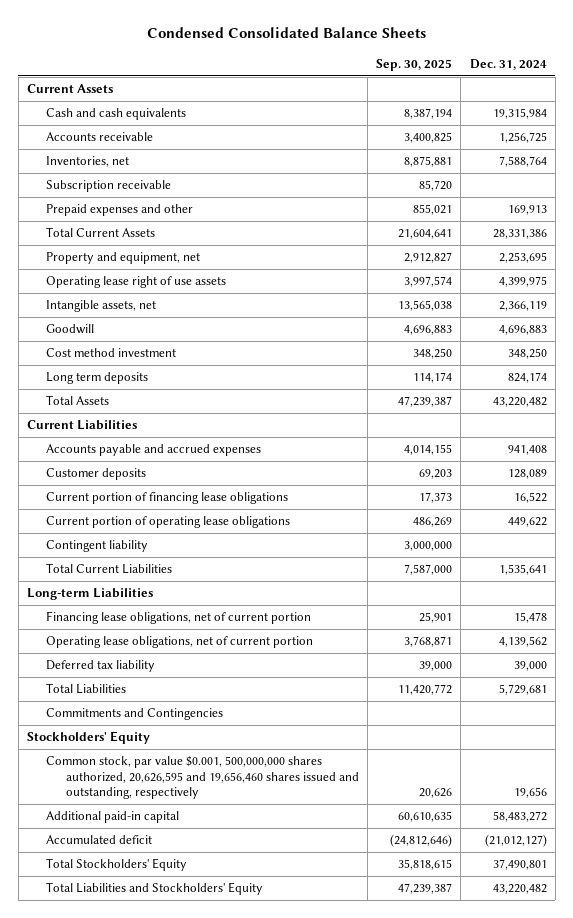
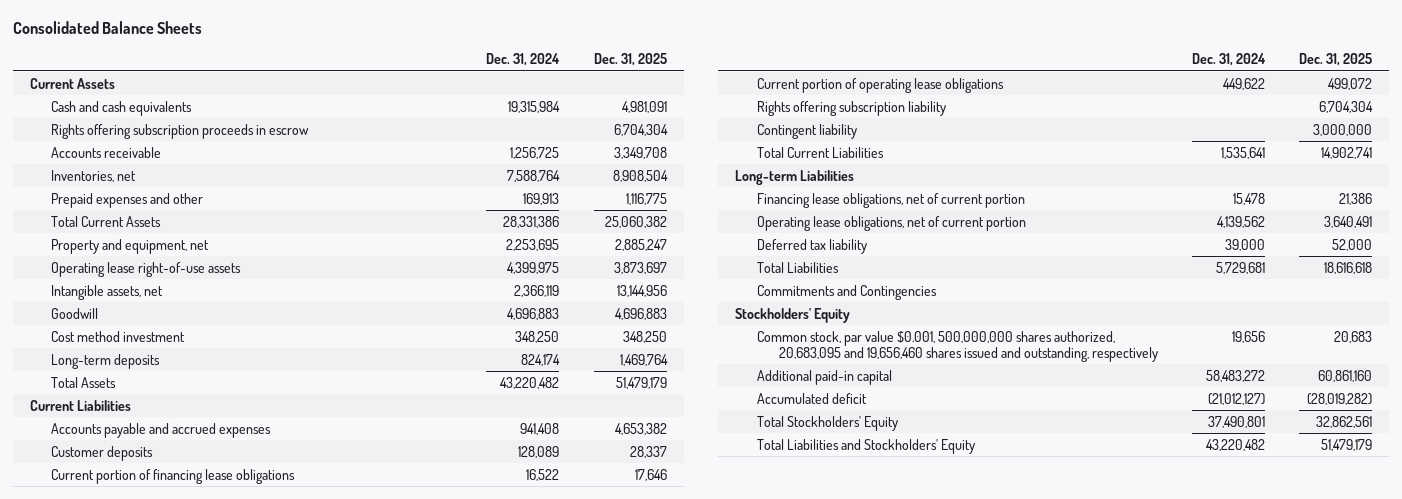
[146,27,426,39] Condensed Consolidated Balance Sheets -> [12,21,202,35] Consolidated Balance Sheets
[376,58,453,71] Sep. 30, 2025 -> none
none -> [593,53,667,67] Dec. 31, 2025
none -> [51,123,310,139] Rights offering subscription proceeds in escrow
[46,180,172,193] Subscription receivable -> none
[46,276,227,289] Operating lease right of use assets -> [51,261,242,277] Operating lease right-of-use assets
[46,372,149,385] Long term deposits -> [51,353,161,369] Long-term deposits
none -> [757,100,947,116] Rights offering subscription liability
[46,756,359,799] Common stock, par value $0.001, 500,000,000 shares authorized, 20,626,595 and 19,656,460 shares issued and outstanding, respectively -> [757,330,1158,362] Common stock, par value $0.001, 500,000,000 shares authorized, 20,683,095 and 19,656,460 shares issued and outstanding, respectively

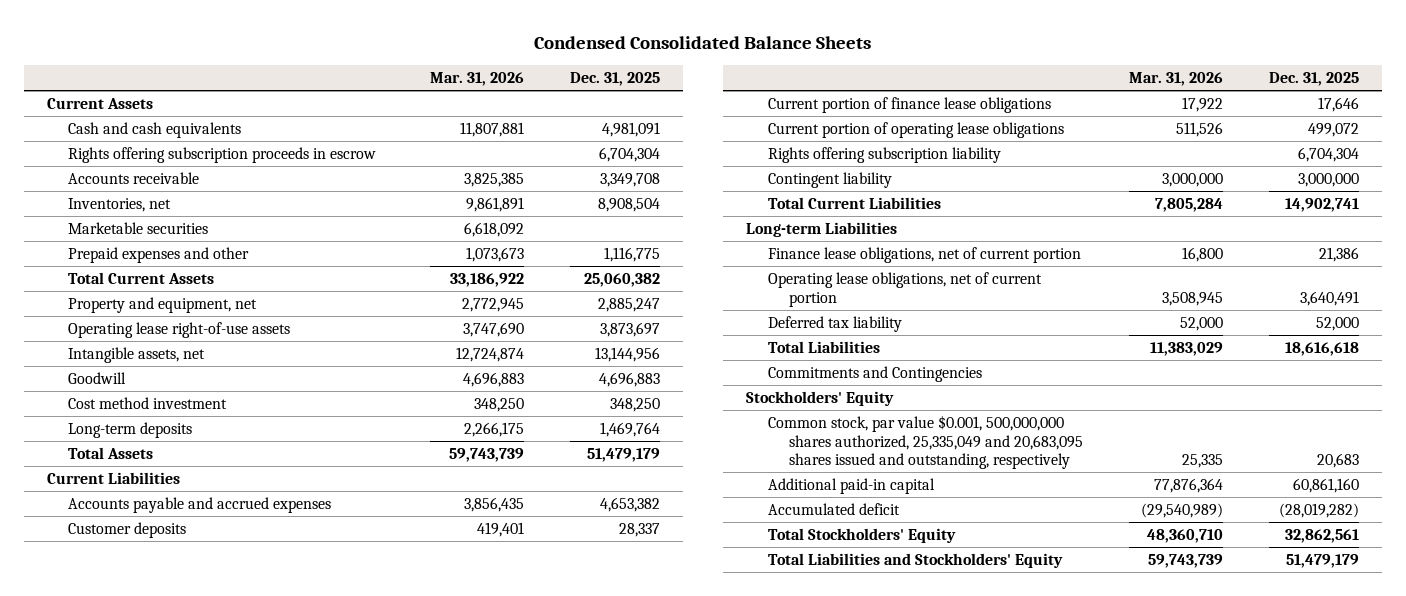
[12,21,202,35] Consolidated Balance Sheets -> [533,35,871,49] Condensed Consolidated Balance Sheets
[486,53,561,67] Dec. 31, 2024 -> none
none -> [429,71,524,86] Mar. 31, 2026
none -> [68,222,209,235] Marketable securities
[51,468,296,484] Current portion of financing lease obligations -> [767,97,1051,114] Current portion of finance lease obligations
[757,192,1026,208] Financing lease obligations, net of current portion -> [767,247,1081,264] Finance lease obligations, net of current portion
[757,330,1158,362] Common stock, par value $0.001, 500,000,000 shares authorized, 20,683,095 and 19,656,460 shares issued and outstanding, respectively -> [767,415,1084,470] Common stock, par value $0.001, 500,000,000 shares authorized, 25,335,049 and 20,683,095 shares issued and outstanding, respectively

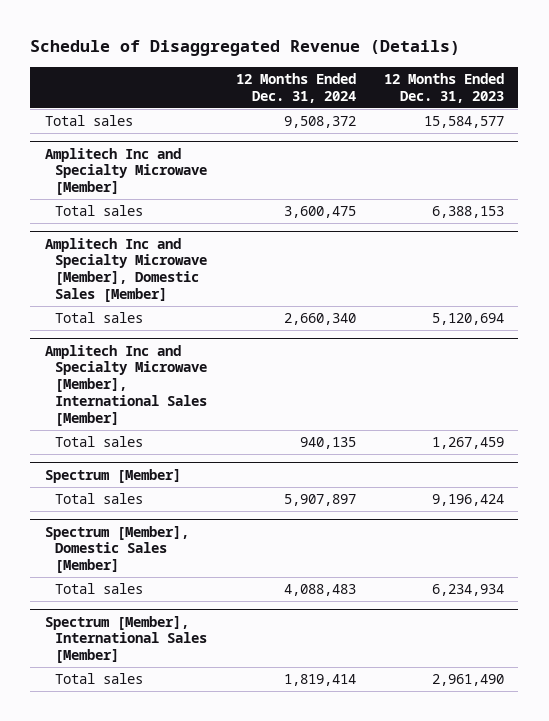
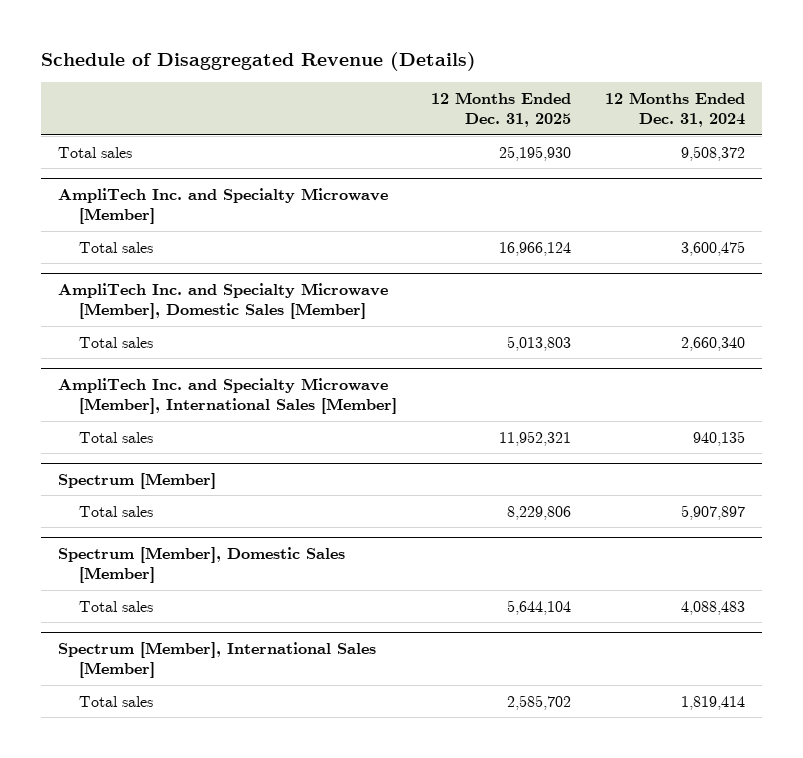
[383,72,504,103] 12 Months Ended Dec. 31, 2023 -> none
none -> [430,91,571,128] 12 Months Ended Dec. 31, 2025
[44,147,208,196] Amplitech Inc and Specialty Microwave [Member] -> [57,187,388,225] AmpliTech Inc. and Specialty Microwave [Member]
[44,237,208,302] Amplitech Inc and Specialty Microwave [Member], Domestic Sales [Member] -> [57,282,388,320] AmpliTech Inc. and Specialty Microwave [Member], Domestic Sales [Member]
[44,344,208,426] Amplitech Inc and Specialty Microwave [Member], International Sales [Member] -> [57,377,397,415] AmpliTech Inc. and Specialty Microwave [Member], International Sales [Member]

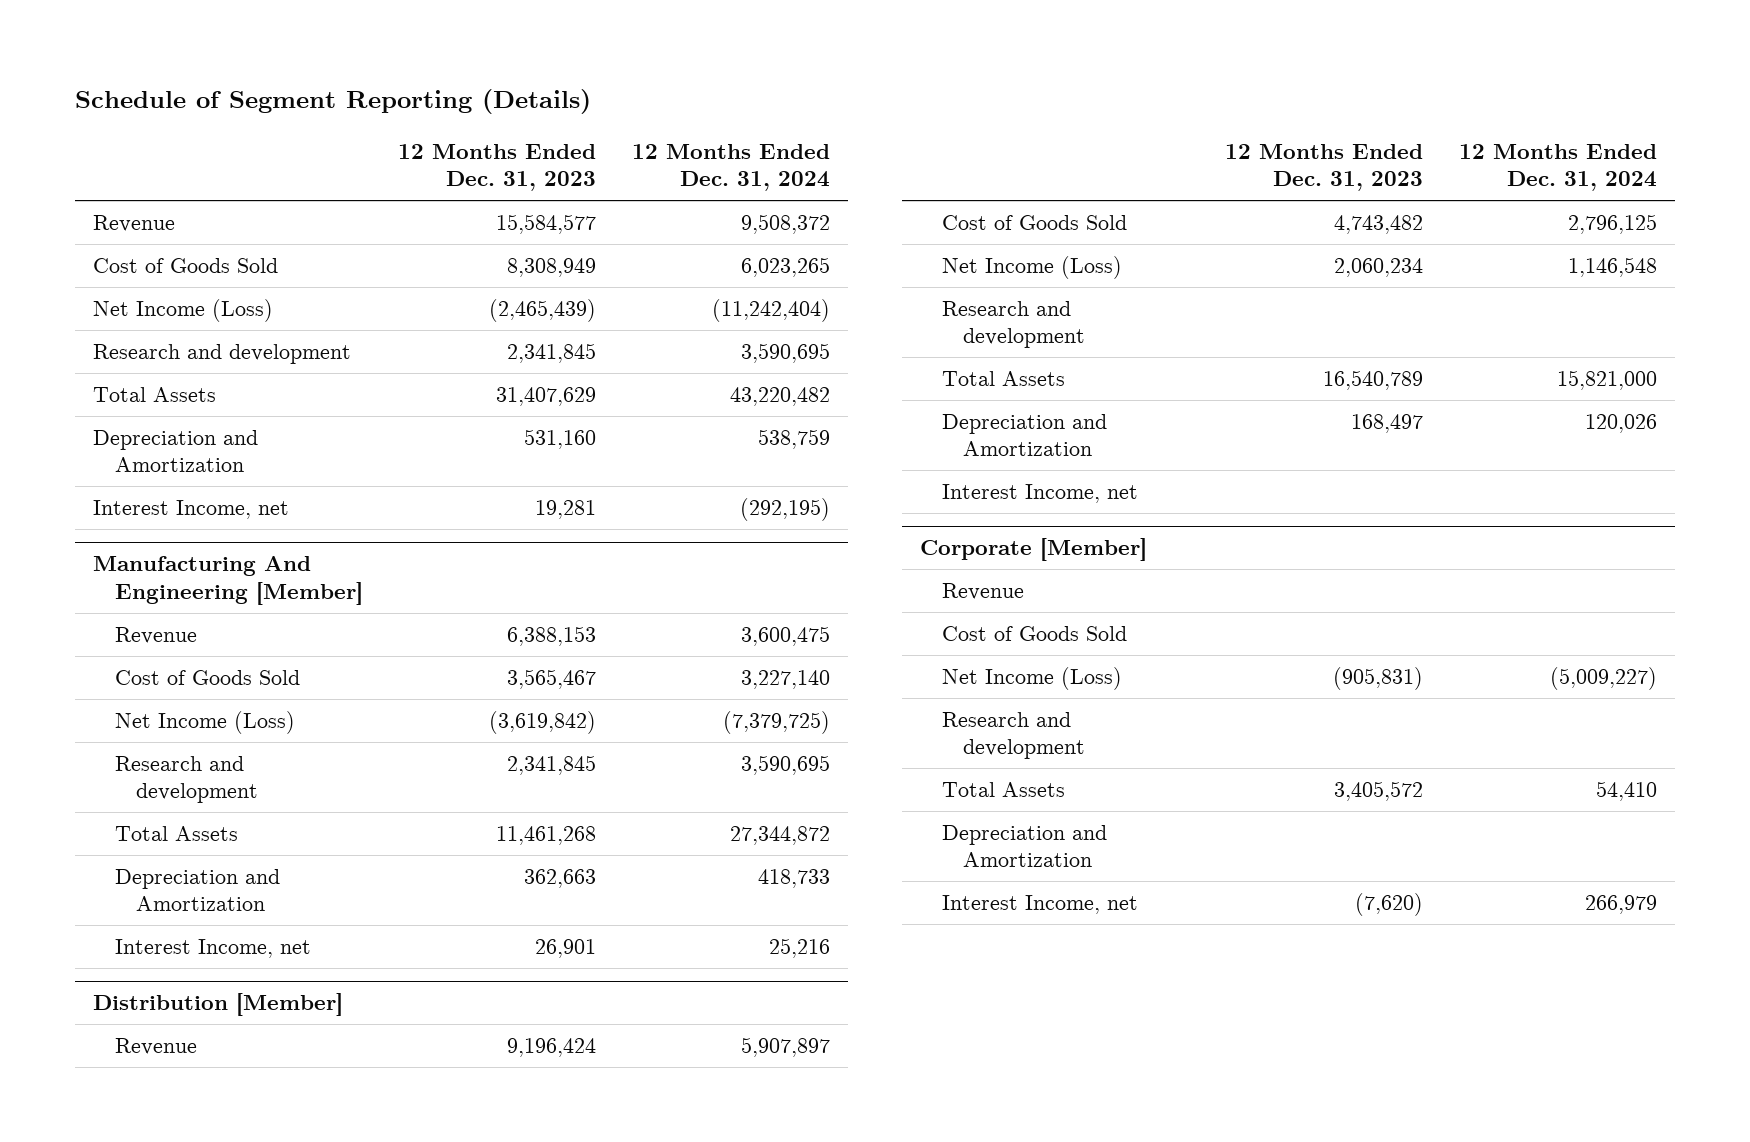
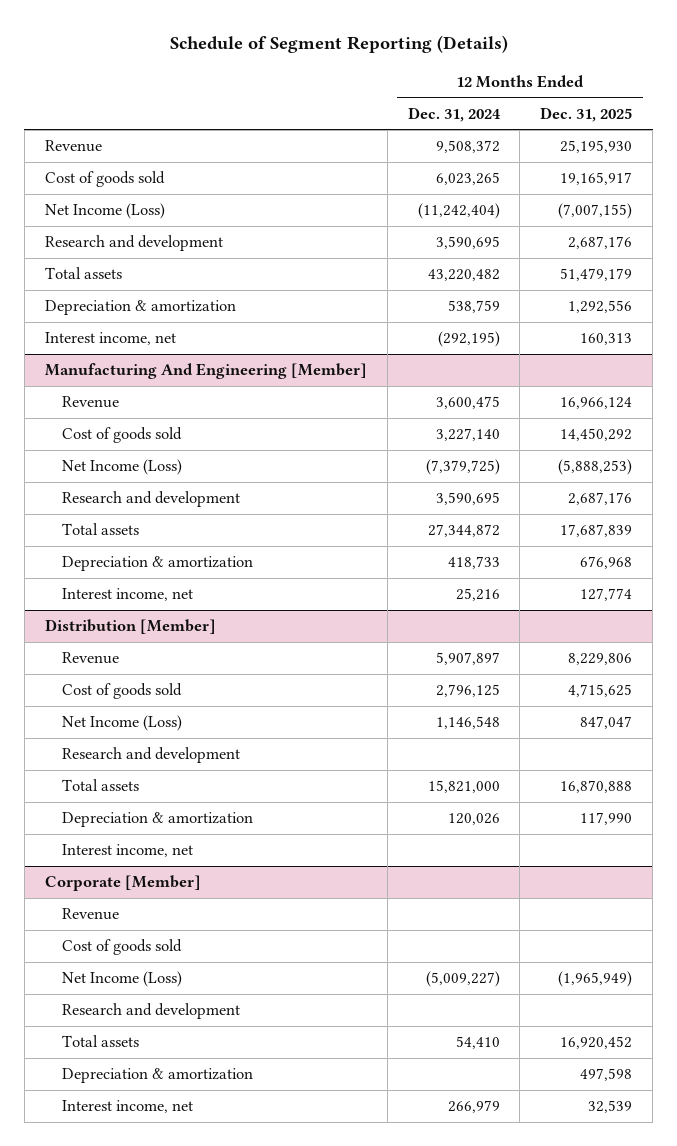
[398,143,597,192] 12 Months Ended Dec. 31, 2023 -> none
none -> [540,106,633,122] Dec. 31, 2025
[92,257,278,273] Cost of Goods Sold -> [44,171,165,188] Cost of goods sold
[92,386,216,402] Total Assets -> [44,267,122,280] Total assets
[92,429,258,473] Depreciation and Amortization -> [44,300,236,316] Depreciation & amortization
[92,499,289,519] Interest Income, net -> [44,332,176,346] Interest income, net
[114,669,300,685] Cost of Goods Sold -> [62,427,183,444] Cost of goods sold
[114,825,238,841] Total Assets -> [62,523,140,536] Total assets
[114,868,280,912] Depreciation and Amortization -> [62,556,254,572] Depreciation & amortization
[114,938,311,958] Interest Income, net -> [62,588,194,602] Interest income, net
[941,214,1127,230] Cost of Goods Sold -> [62,683,183,700] Cost of goods sold
[941,370,1065,386] Total Assets -> [62,779,140,792] Total assets
[941,413,1107,457] Depreciation and Amortization -> [62,812,254,828] Depreciation & amortization
[941,483,1138,503] Interest Income, net -> [62,844,194,858] Interest income, net
[941,625,1127,641] Cost of Goods Sold -> [62,939,183,956] Cost of goods sold
[941,781,1065,797] Total Assets -> [62,1035,140,1048] Total assets
[941,824,1107,868] Depreciation and Amortization -> [62,1068,254,1084] Depreciation & amortization
[941,894,1138,914] Interest Income, net -> [62,1100,194,1114] Interest income, net

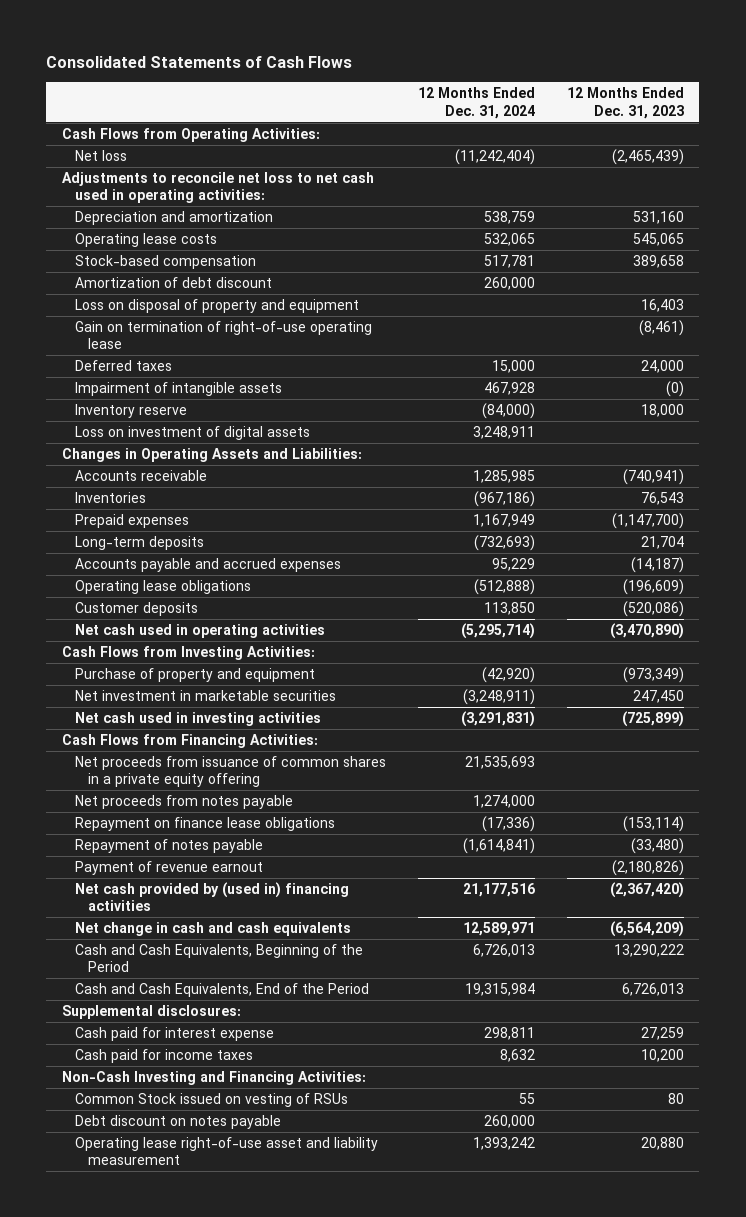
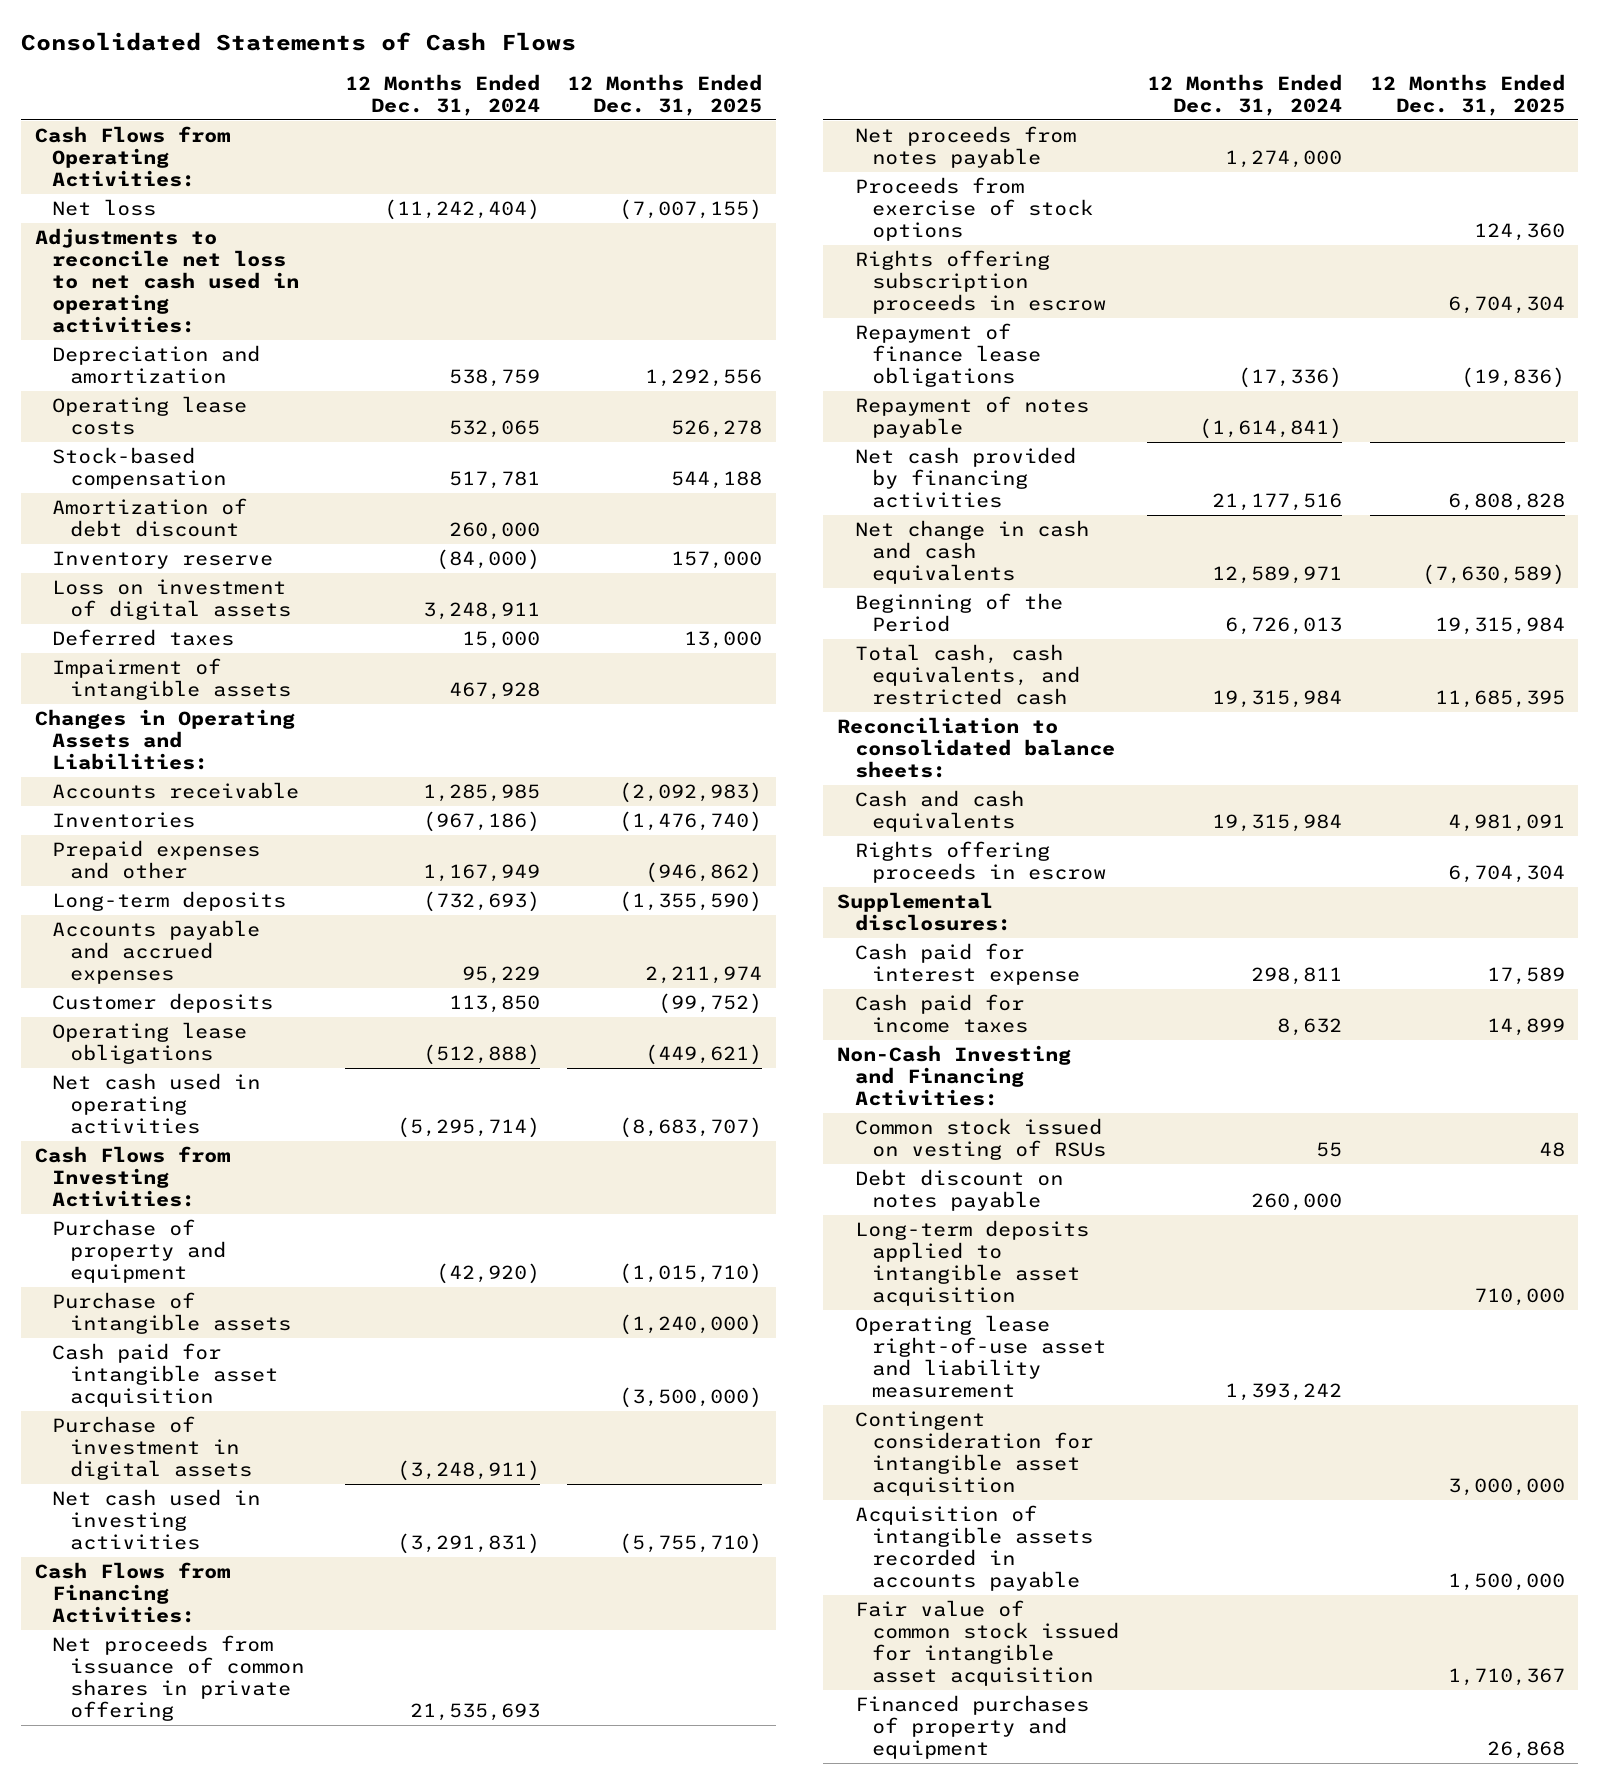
[566,87,684,119] 12 Months Ended Dec. 31, 2023 -> none
none -> [567,73,763,116] 12 Months Ended Dec. 31, 2025
[75,298,360,313] Loss on disposal of property and equipment -> none
[75,320,373,350] Gain on termination of right-of-use operating lease -> none
[75,359,173,371] Deferred taxes -> [52,629,235,647] Deferred taxes
[75,381,283,396] Impairment of intangible assets -> [52,658,292,701] Impairment of intangible assets
[75,513,190,528] Prepaid expenses -> [52,840,261,880] Prepaid expenses and other
[75,579,252,594] Operating lease obligations -> [52,1022,248,1065] Operating lease obligations
none -> [52,1292,292,1335] Purchase of intangible assets
none -> [52,1343,279,1408] Cash paid for intangible asset acquisition
[75,689,337,701] Net investment in marketable securities -> [52,1416,253,1481] Purchase of investment in digital assets
[75,755,387,788] Net proceeds from issuance of common shares in a private equity offering -> [52,1635,305,1722] Net proceeds from issuance of common shares in private offering
none -> [854,177,1094,242] Proceeds from exercise of stock options
none -> [854,250,1107,315] Rights offering subscription proceeds in escrow
[75,816,336,831] Repayment on finance lease obligations -> [854,323,1042,388] Repayment of finance lease obligations
[75,860,264,875] Payment of revenue earnout -> none
[75,881,350,912] Net cash provided by (used in) financing activities -> [854,447,1076,509] Net cash provided by financing activities
[75,943,364,973] Cash and Cash Equivalents, Beginning of the Period -> [854,593,1063,633] Beginning of the Period
[75,982,370,997] Cash and Cash Equivalents, End of the Period -> [854,644,1081,706] Total cash, cash equivalents, and restricted cash
none -> [836,717,1115,779] Reconciliation to consolidated balance sheets:
none -> [854,790,1024,833] Cash and cash equivalents
none -> [854,841,1107,884] Rights offering proceeds in escrow
[75,1092,349,1107] Common Stock issued on vesting of RSUs -> [854,1118,1107,1161] Common stock issued on vesting of RSUs
none -> [854,1220,1089,1307] Long-term deposits applied to intangible asset acquisition
none -> [854,1411,1094,1497] Contingent consideration for intangible asset acquisition
none -> [854,1505,1094,1592] Acquisition of intangible assets recorded in accounts payable
none -> [854,1600,1120,1687] Fair value of common stock issued for intangible asset acquisition
none -> [854,1695,1089,1760] Financed purchases of property and equipment

